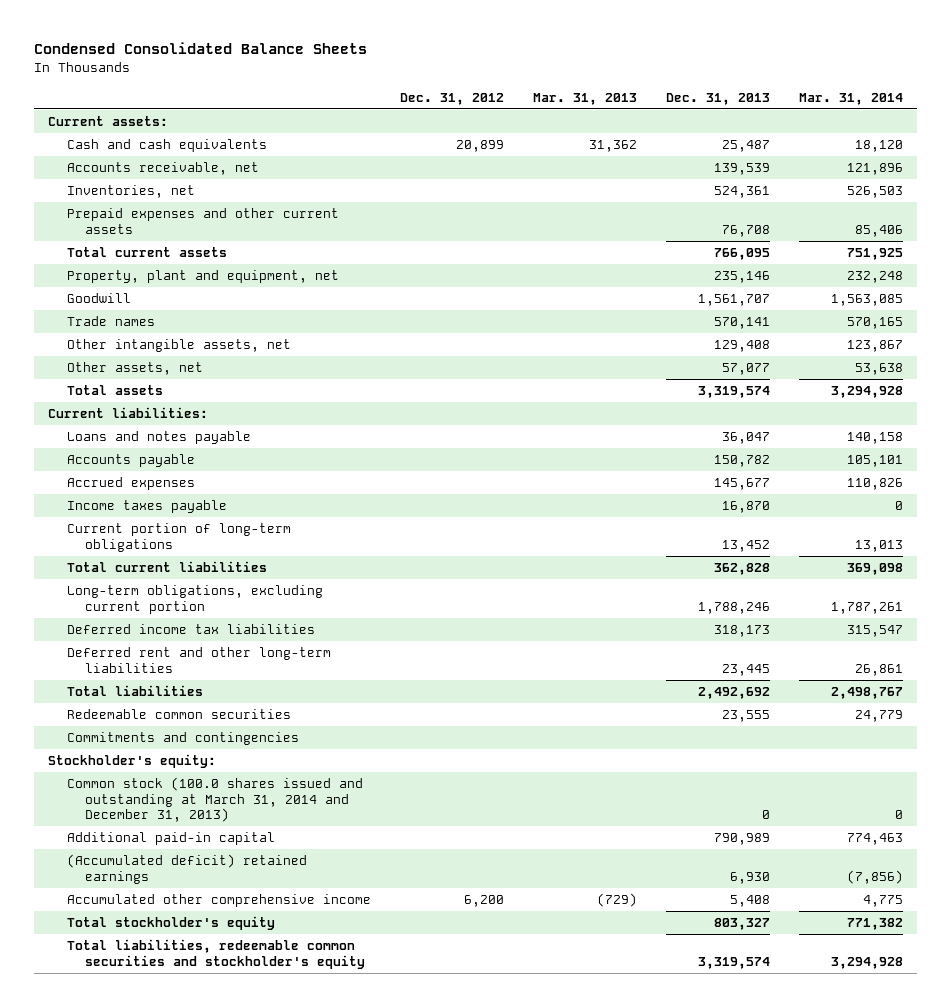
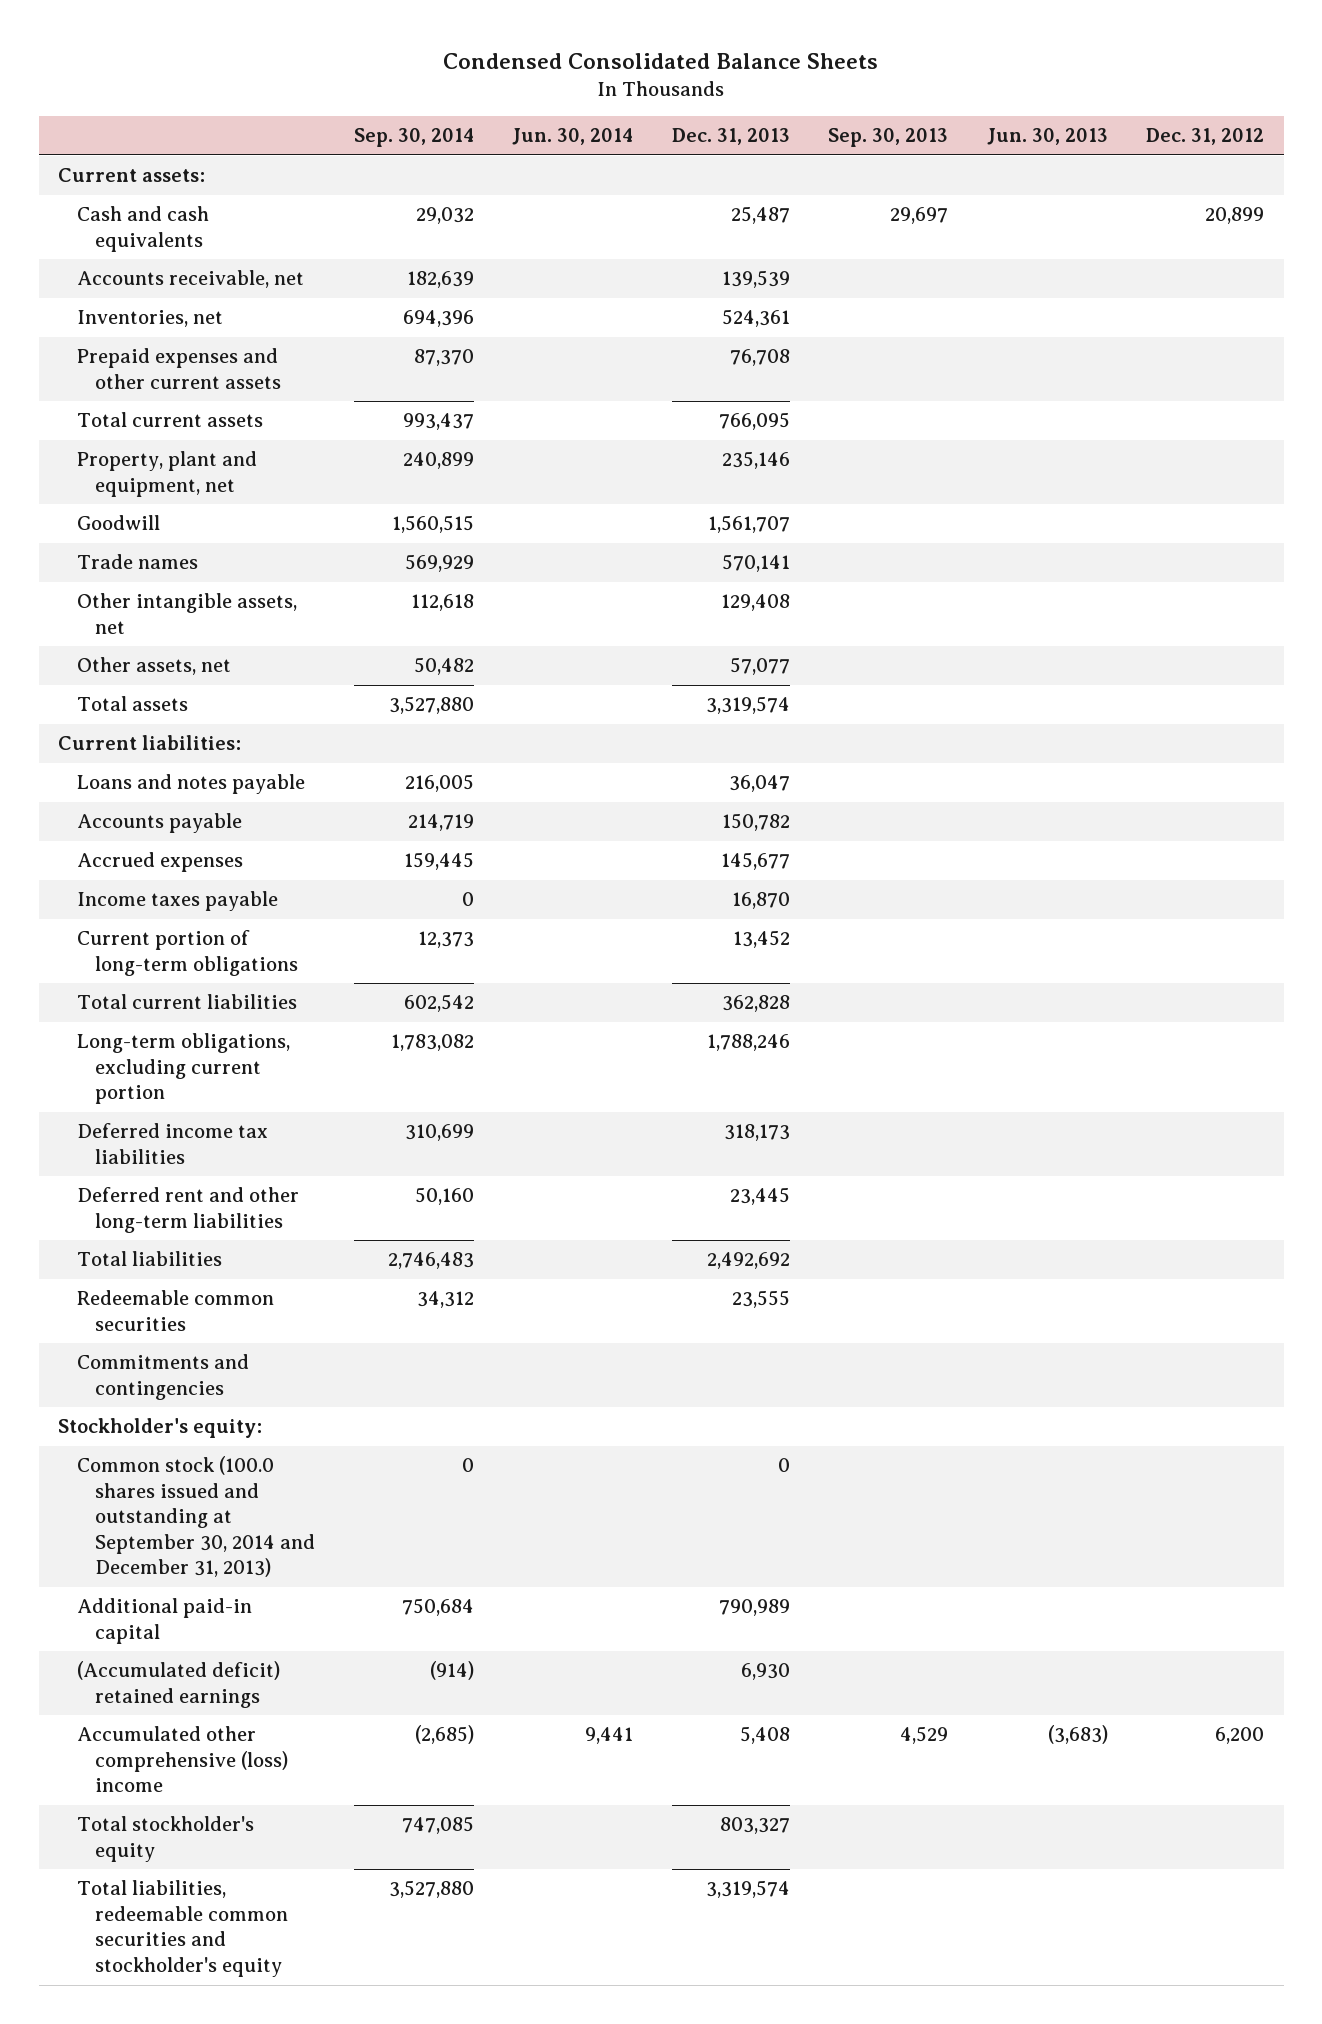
[532,92,637,105] Mar. 31, 2013 -> none
[798,92,903,105] Mar. 31, 2014 -> none
none -> [353,128,474,148] Sep. 30, 2014
none -> [512,128,634,146] Jun. 30, 2014
none -> [828,128,949,148] Sep. 30, 2013
none -> [986,128,1108,146] Jun. 30, 2013
[66,777,363,823] Common stock (100.0 shares issued and outstanding at March 31, 2014 and December 31, 2013) -> [76,1456,316,1578] Common stock (100.0 shares issued and outstanding at September 30, 2014 and December 31, 2013)
[66,894,371,908] Accumulated other comprehensive income -> [76,1726,289,1793] Accumulated other comprehensive (loss) income

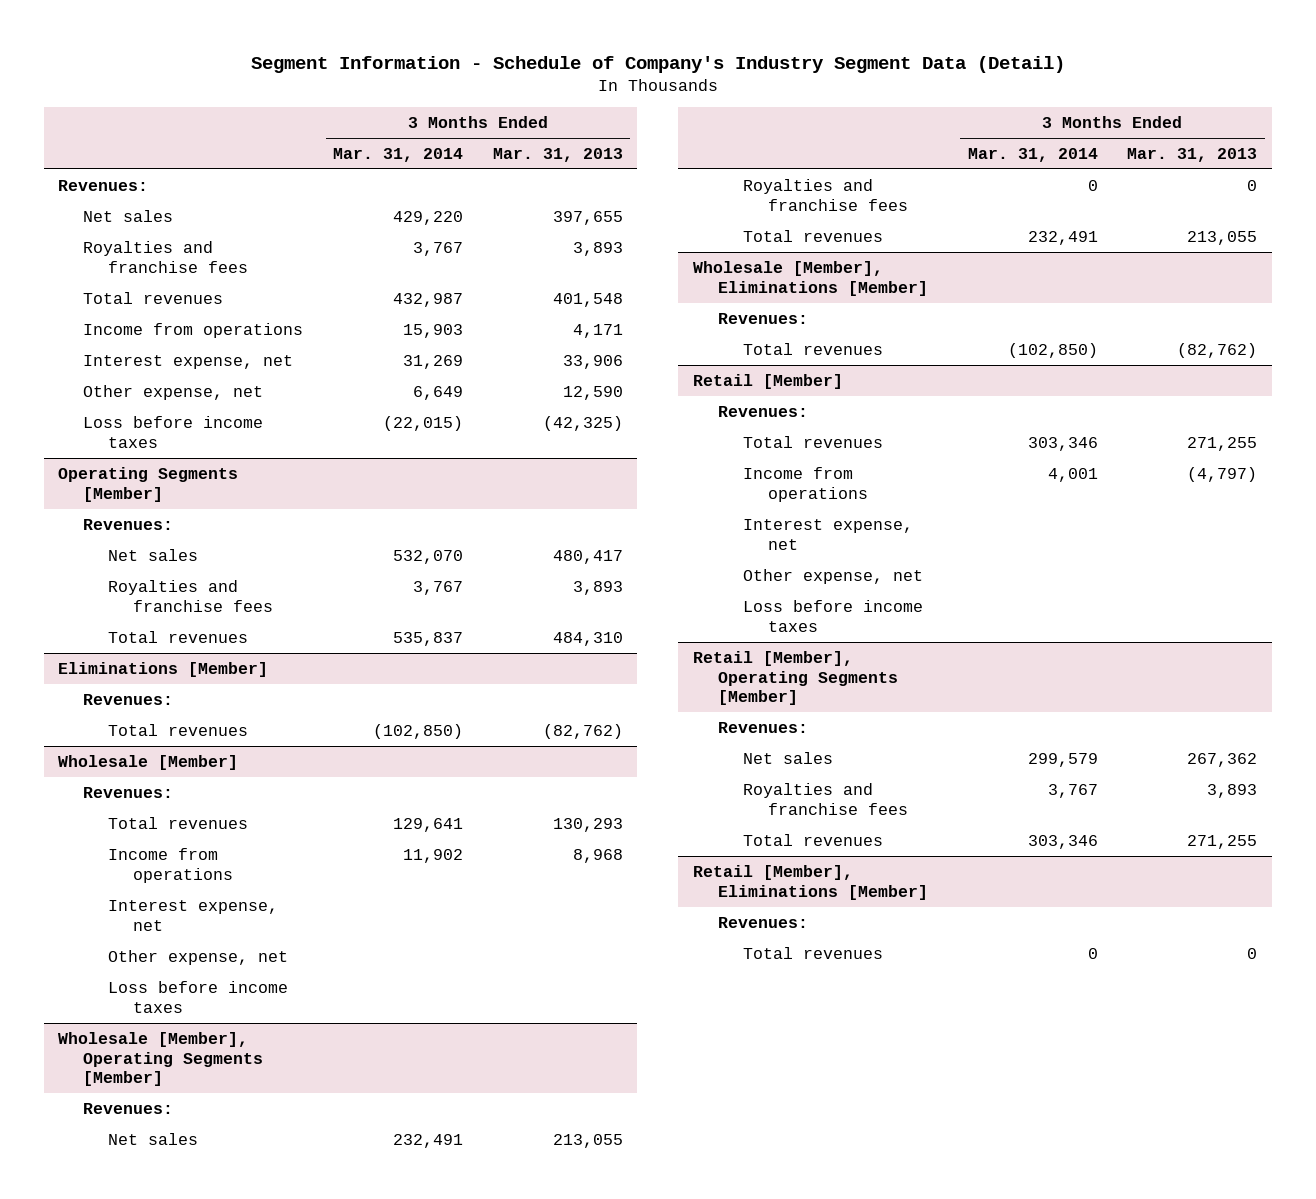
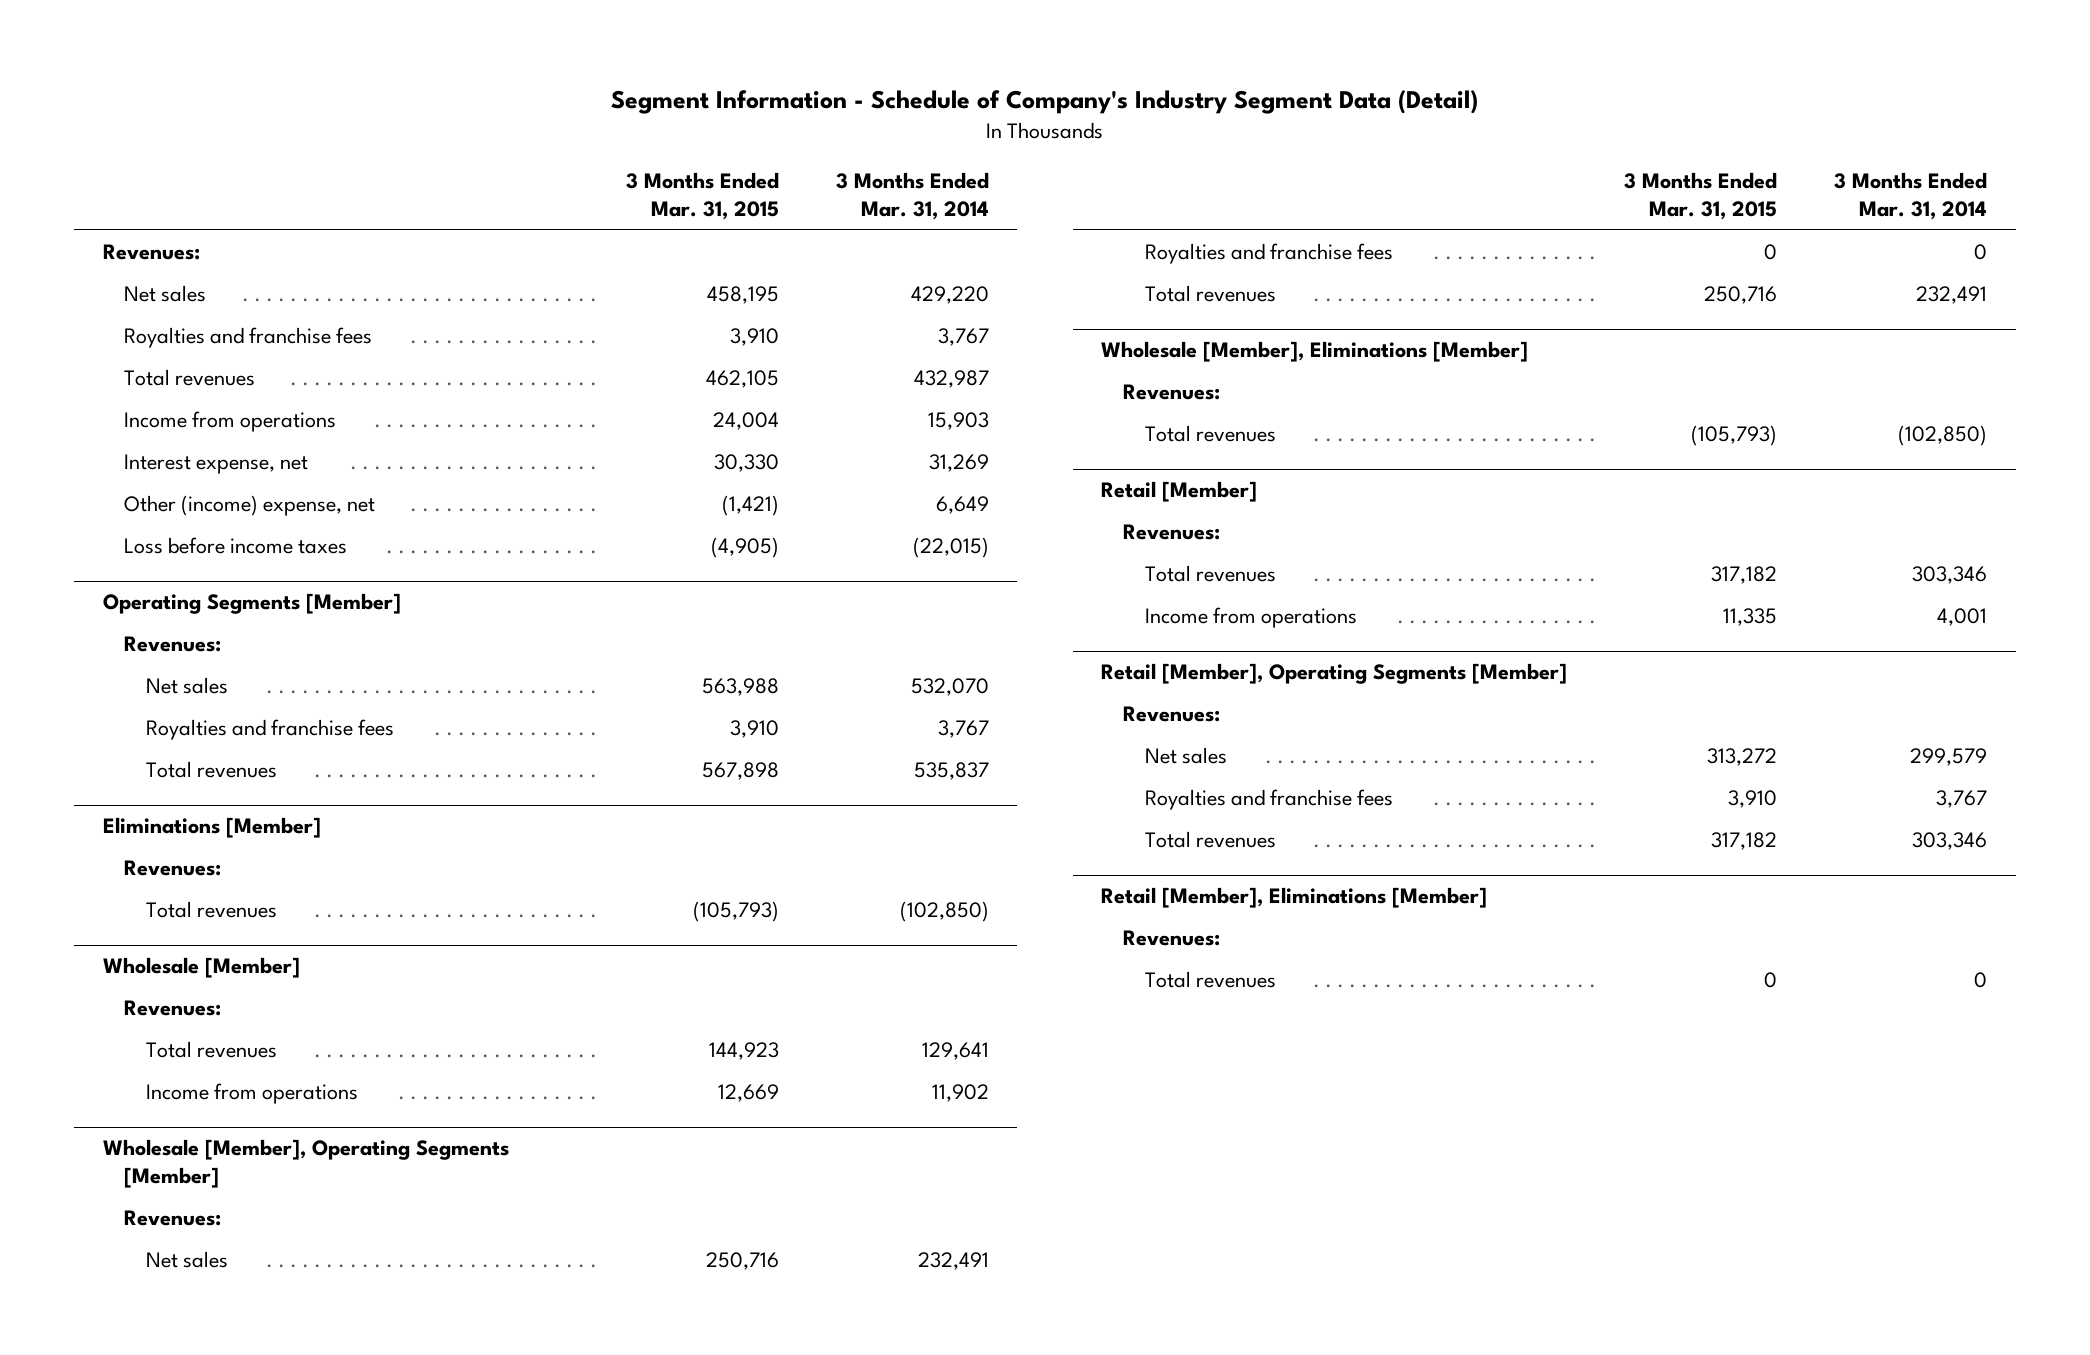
[492,147,623,162] Mar. 31, 2013 -> none
none -> [625,172,779,221] 3 Months Ended Mar. 31, 2015
[83,384,264,400] Other expense, net -> [124,495,376,517] Other (income) expense, net
[108,899,279,931] Interest expense, net -> none
[108,949,289,965] Other expense, net -> none
[108,980,289,1013] Loss before income taxes -> none
[743,518,914,550] Interest expense, net -> none
[743,568,924,584] Other expense, net -> none
[743,599,924,632] Loss before income taxes -> none

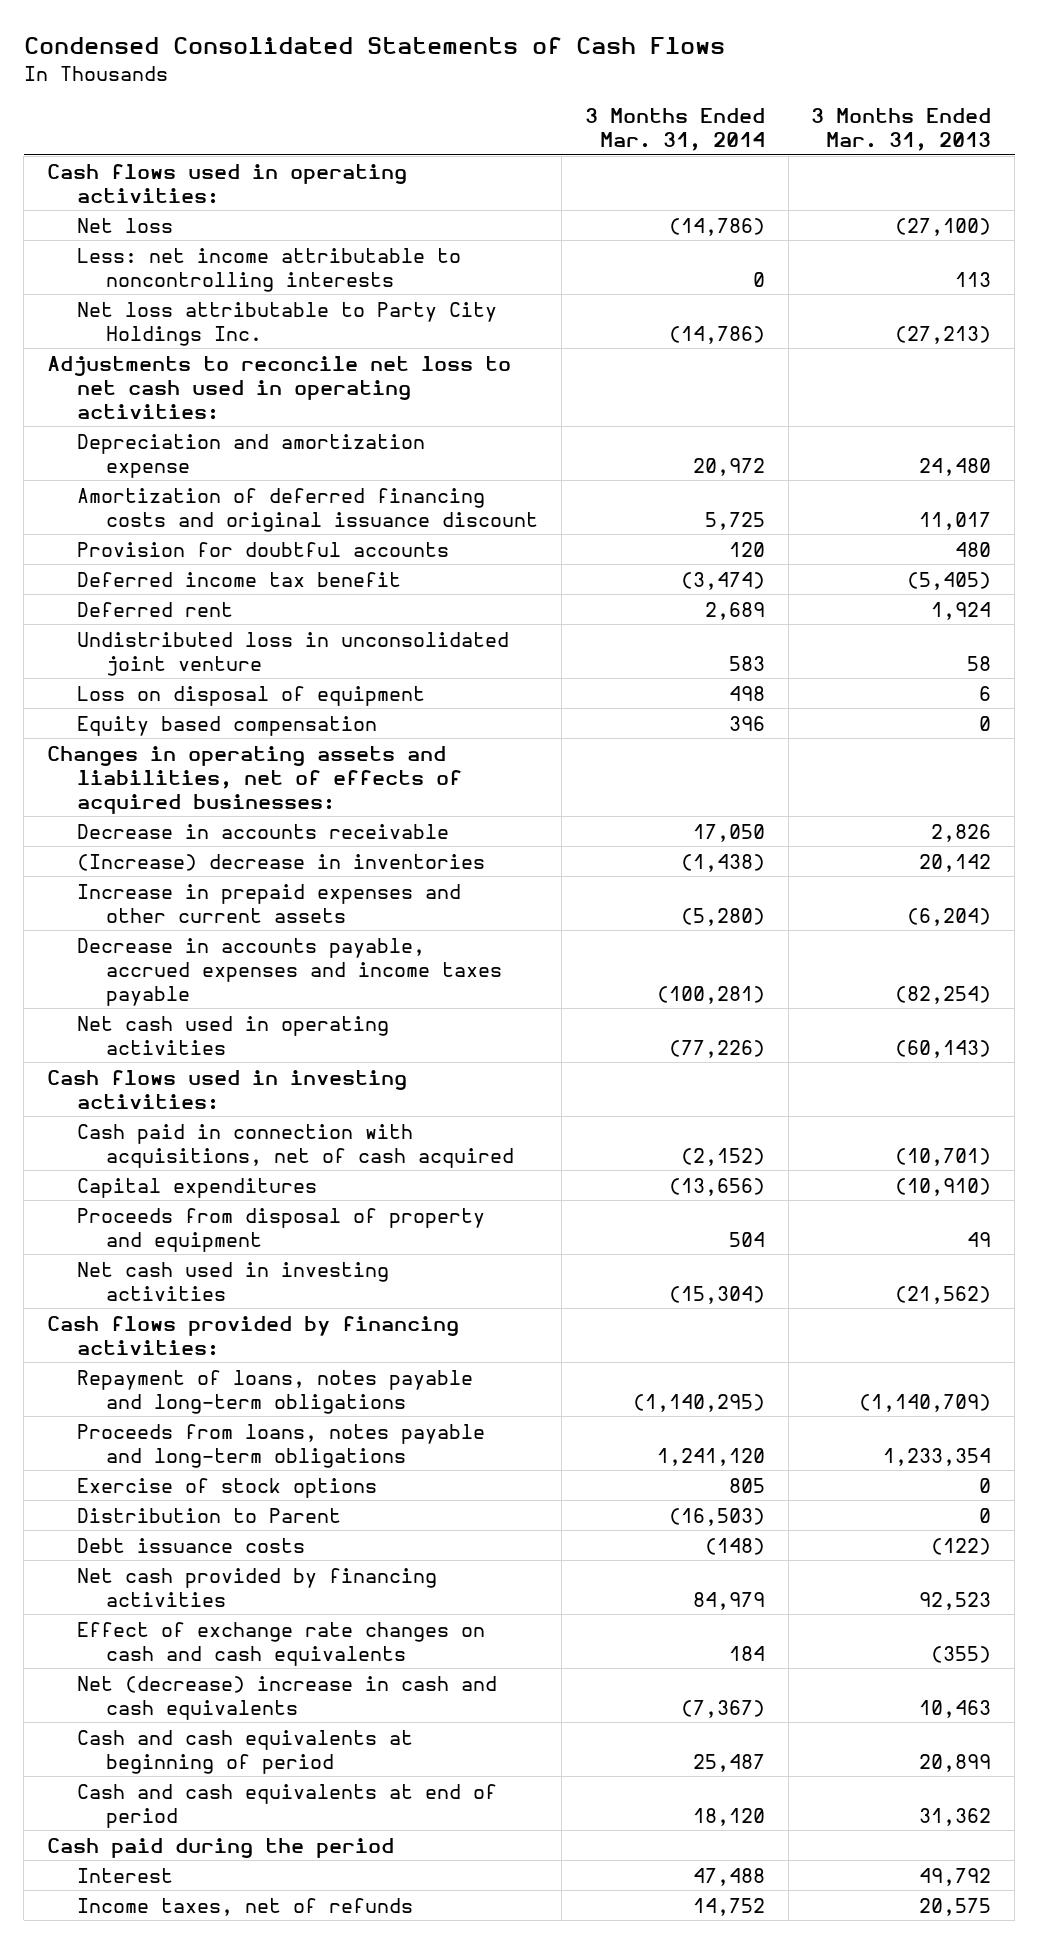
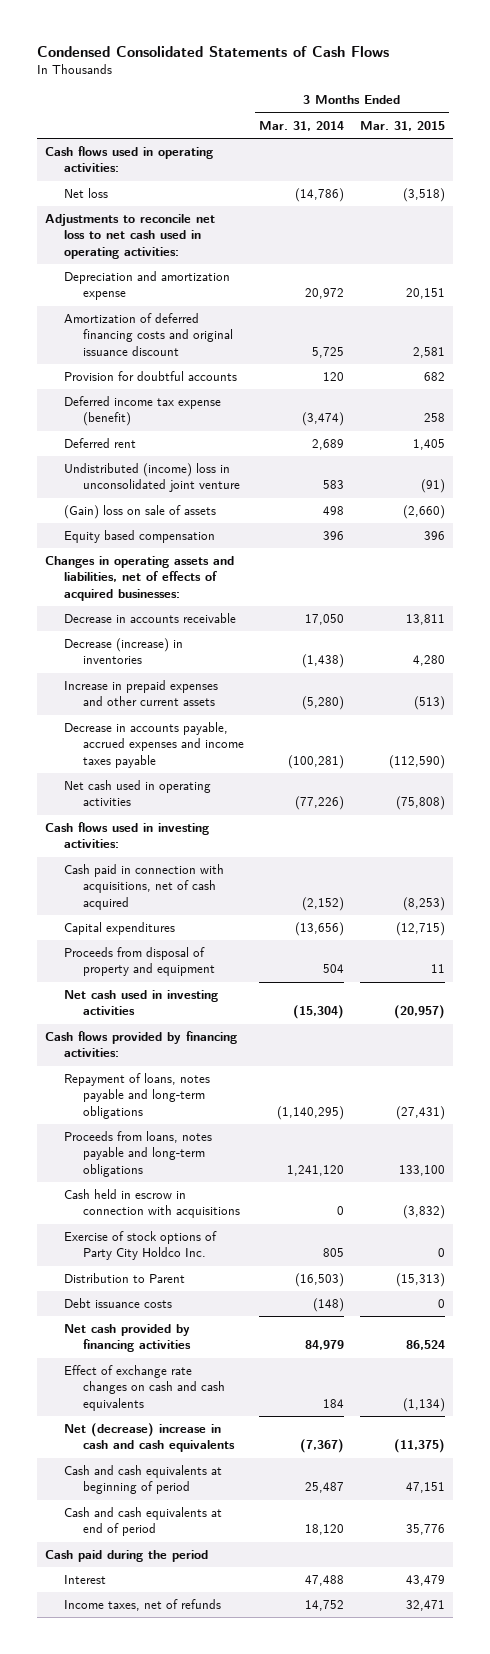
[811,108,992,152] 3 Months Ended Mar. 31, 2013 -> none
none -> [359,120,445,131] Mar. 31, 2015
[76,247,461,292] Less: net income attributable to noncontrolling interests -> none
[76,301,497,346] Net loss attributable to Party City Holdings Inc. -> none
[76,571,401,587] Deferred income tax benefit -> [64,396,222,427] Deferred income tax expense (benefit)
[76,631,509,676] Undistributed loss in unconsolidated joint venture -> [64,463,240,493] Undistributed (income) loss in unconsolidated joint venture
[76,685,425,706] Loss on disposal of equipment -> [64,505,217,520] (Gain) loss on sale of assets
[76,853,485,871] (Increase) decrease in inventories -> [64,638,184,665] Decrease (increase) in inventories
none -> [64,1189,240,1219] Cash held in escrow in connection with acquisitions
[76,1477,377,1498] Exercise of stock options -> [64,1231,218,1261] Exercise of stock options of Party City Holdco Inc.

